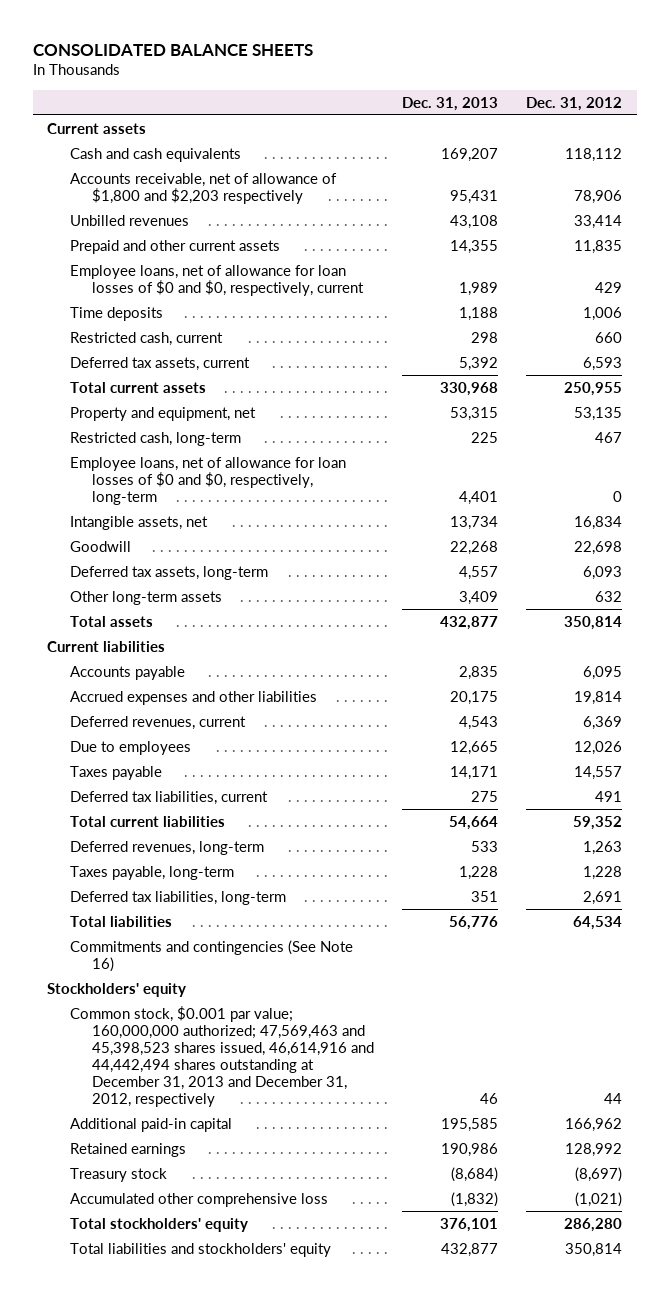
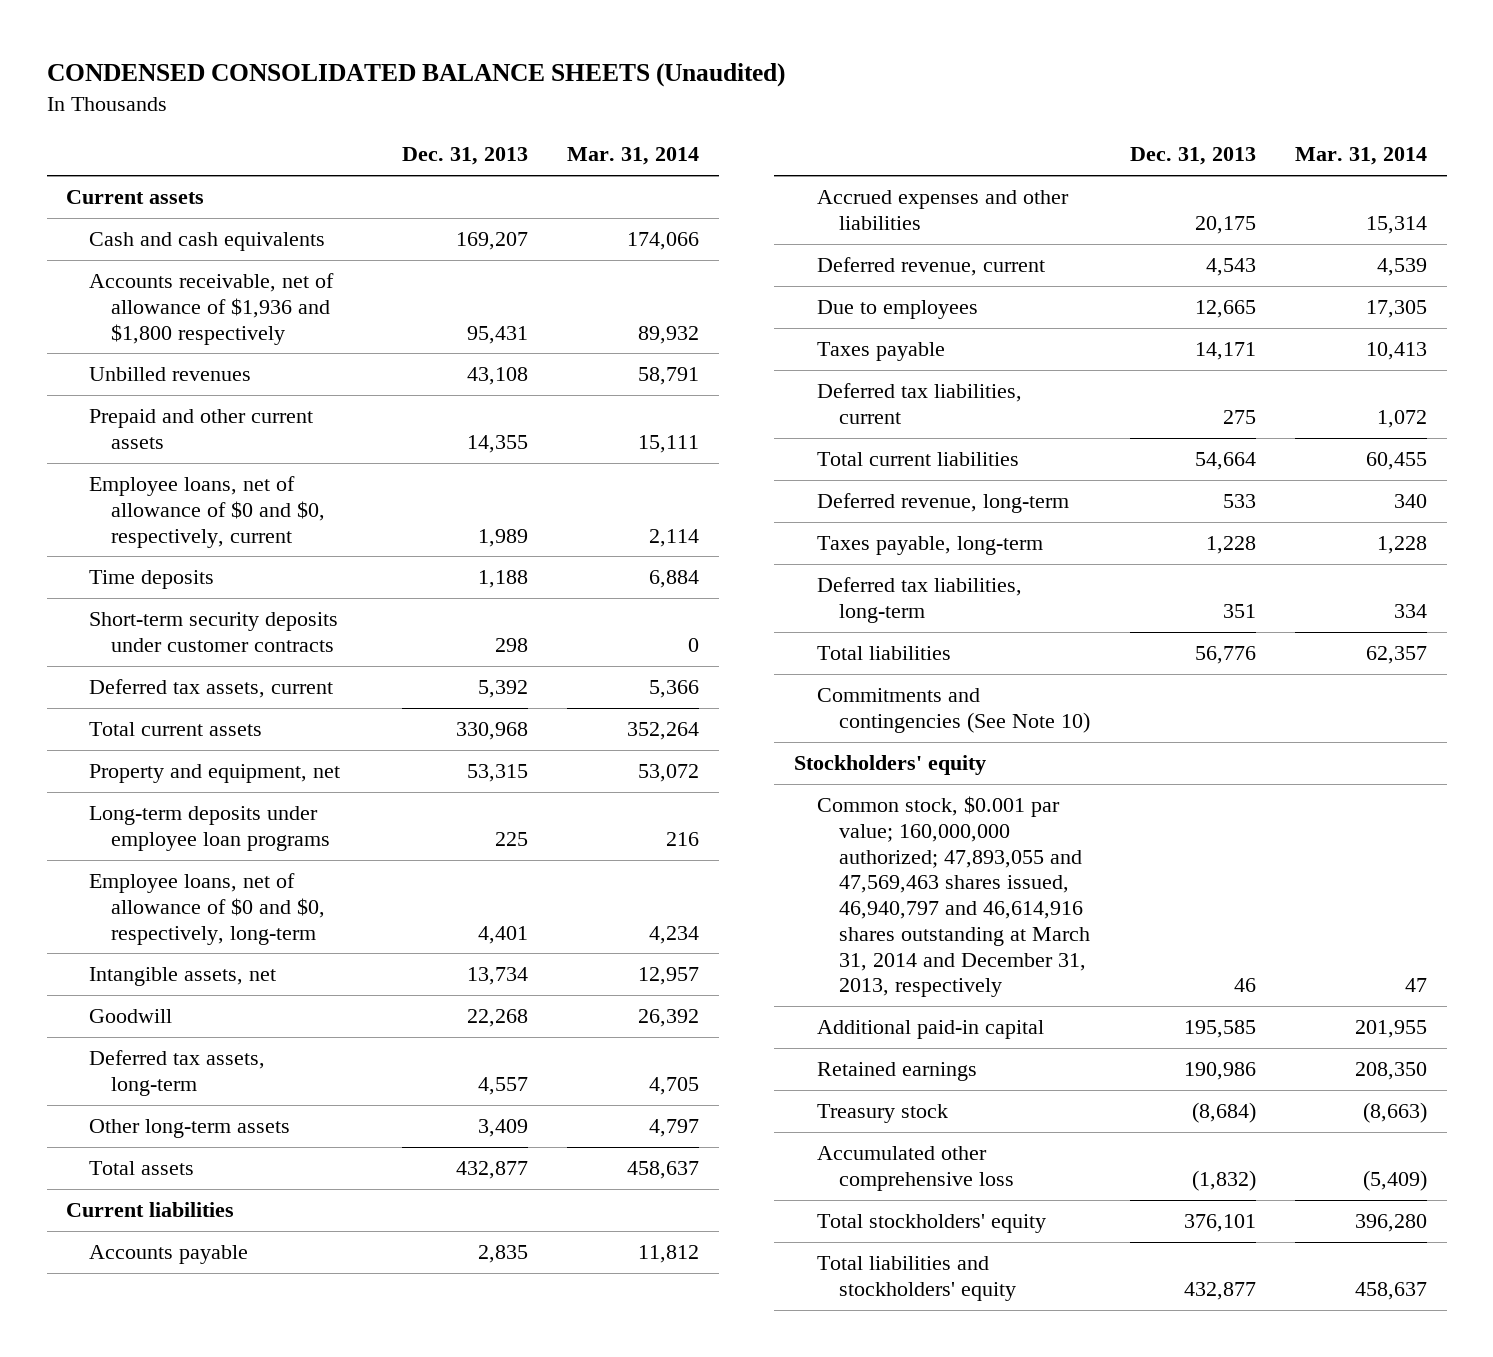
[33,43,314,56] CONSOLIDATED BALANCE SHEETS -> [46,63,785,88] CONDENSED CONSOLIDATED BALANCE SHEETS (Unaudited)
[526,96,623,111] Dec. 31, 2012 -> none
none -> [567,147,700,166] Mar. 31, 2014
[69,172,337,204] Accounts receivable, net of allowance of $1,800 and $2,203 respectively -> [88,273,334,345] Accounts receivable, net of allowance of $1,936 and $1,800 respectively
[69,264,365,296] Employee loans, net of allowance for loan losses of $0 and $0, respectively, current -> [88,476,326,548] Employee loans, net of allowance of $0 and $0, respectively, current
[69,331,223,346] Restricted cash, current -> [88,612,338,652] Short-term security deposits under customer contracts
[69,431,241,446] Restricted cash, long-term -> [88,806,331,851] Long-term deposits under employee loan programs
[69,456,346,505] Employee loans, net of allowance for loan losses of $0 and $0, respectively, long-term -> [88,873,326,945] Employee loans, net of allowance of $0 and $0, respectively, long-term
[69,715,246,730] Deferred revenues, current -> [816,257,1045,277] Deferred revenue, current
[69,840,264,855] Deferred revenues, long-term -> [816,493,1069,514] Deferred revenue, long-term
[69,939,353,972] Commitments and contingencies (See Note 16) -> [816,688,1091,733] Commitments and contingencies (See Note 10)
[69,1005,375,1107] Common stock, $0.001 par value; 160,000,000 authorized; 47,569,463 and 45,398,523 shares issued, 46,614,916 and 44,442,494 shares outstanding at December 31, 2013 and December 31, 2012, respectively -> [816,796,1091,998] Common stock, $0.001 par value; 160,000,000 authorized; 47,893,055 and 47,569,463 shares issued, 46,940,797 and 46,614,916 shares outstanding at March 31, 2014 and December 31, 2013, respectively

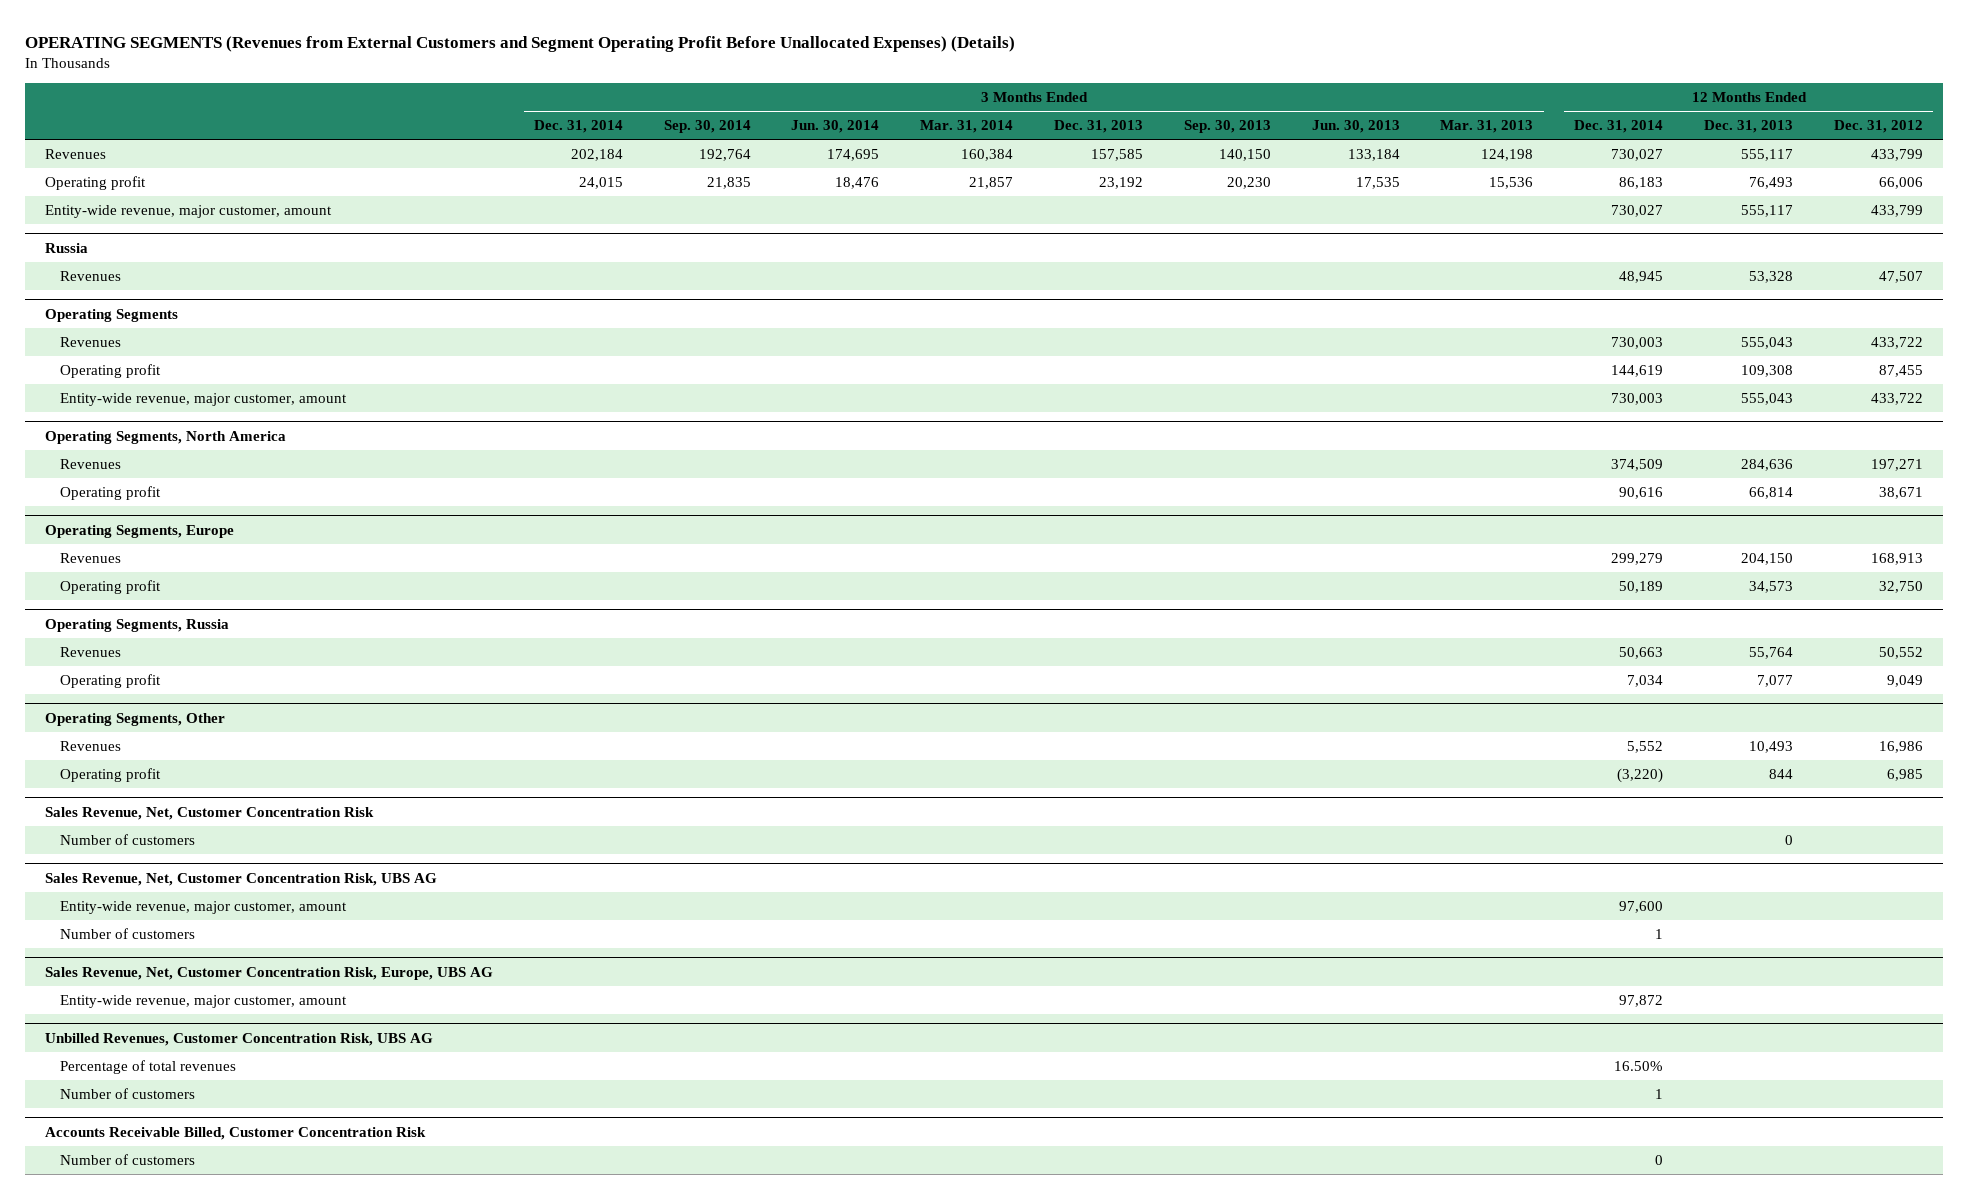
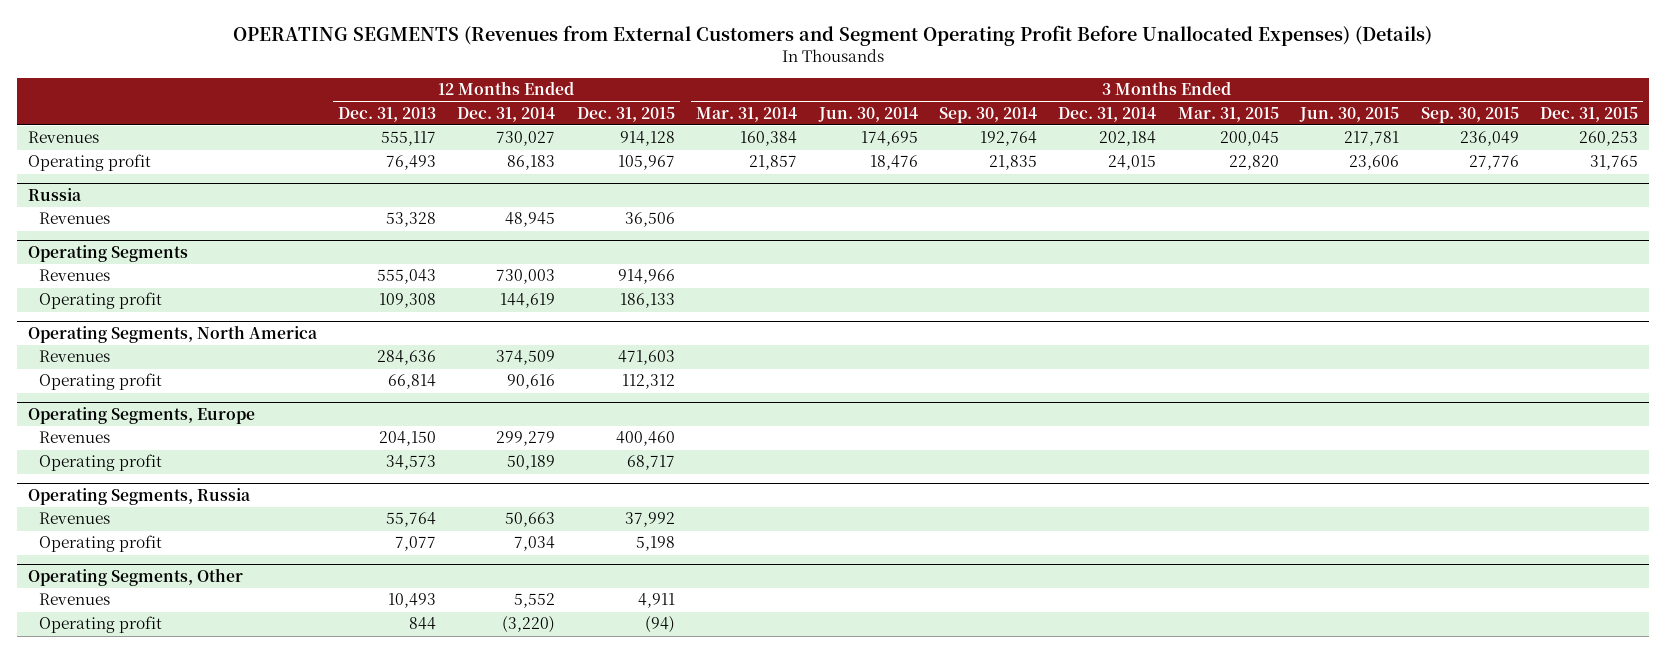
[1054,119,1144,133] Dec. 31, 2013 -> none
[1183,119,1271,133] Sep. 30, 2013 -> none
[1311,119,1400,133] Jun. 30, 2013 -> none
[1440,119,1534,133] Mar. 31, 2013 -> none
[1833,119,1923,133] Dec. 31, 2012 -> none
none -> [576,106,675,122] Dec. 31, 2015
none -> [1177,106,1279,122] Mar. 31, 2015
none -> [1299,106,1400,122] Jun. 30, 2015
none -> [1420,106,1519,123] Sep. 30, 2015
none -> [1540,106,1639,122] Dec. 31, 2015
[45,204,333,218] Entity-wide revenue, major customer, amount -> none
[59,392,347,406] Entity-wide revenue, major customer, amount -> none
[45,806,375,820] Sales Revenue, Net, Customer Concentration Risk -> none
[59,833,195,845] Number of customers -> none
[45,872,438,886] Sales Revenue, Net, Customer Concentration Risk, UBS AG -> none
[59,900,347,914] Entity-wide revenue, major customer, amount -> none
[59,927,195,939] Number of customers -> none
[45,966,494,980] Sales Revenue, Net, Customer Concentration Risk, Europe, UBS AG -> none
[59,994,347,1008] Entity-wide revenue, major customer, amount -> none
[45,1032,434,1046] Unbilled Revenues, Customer Concentration Risk, UBS AG -> none
[59,1059,236,1074] Percentage of total revenues -> none
[59,1087,195,1099] Number of customers -> none
[45,1126,427,1140] Accounts Receivable Billed, Customer Concentration Risk -> none
[59,1153,195,1165] Number of customers -> none

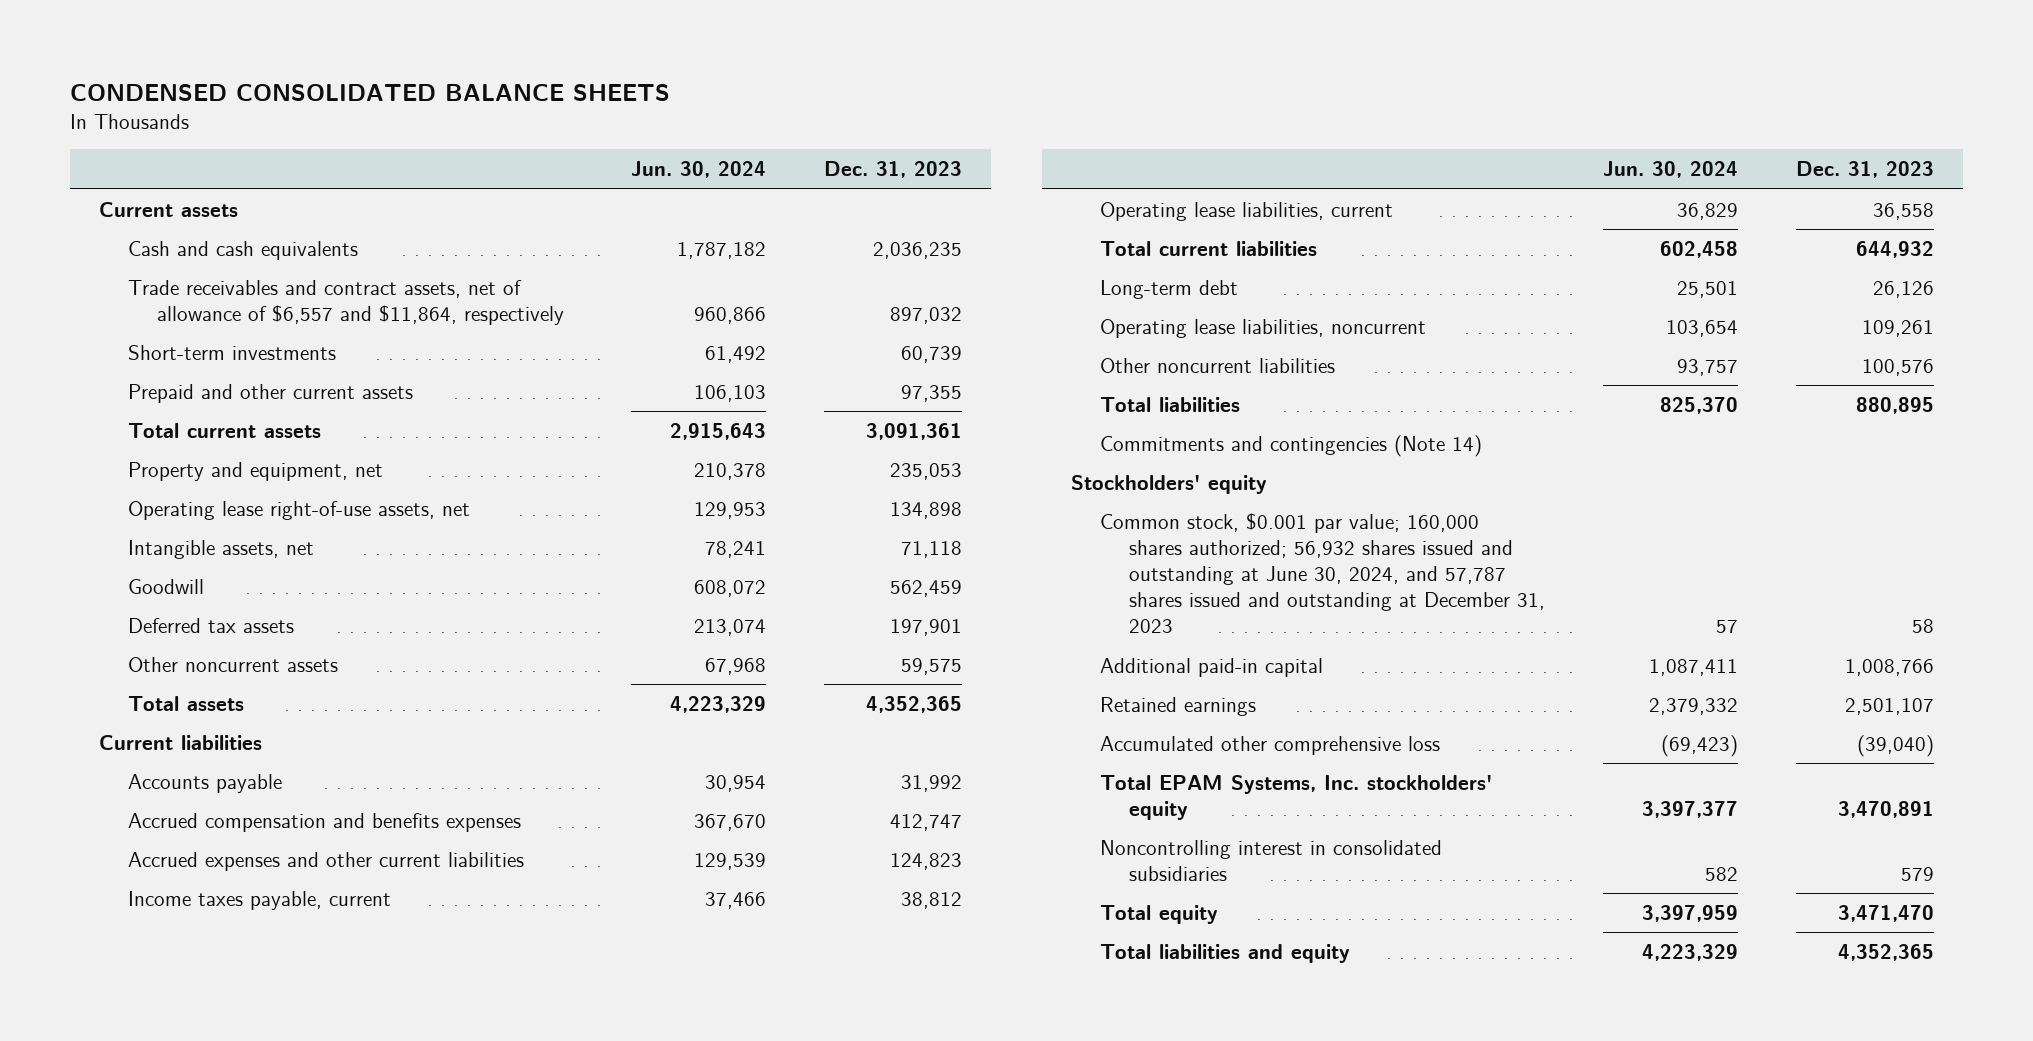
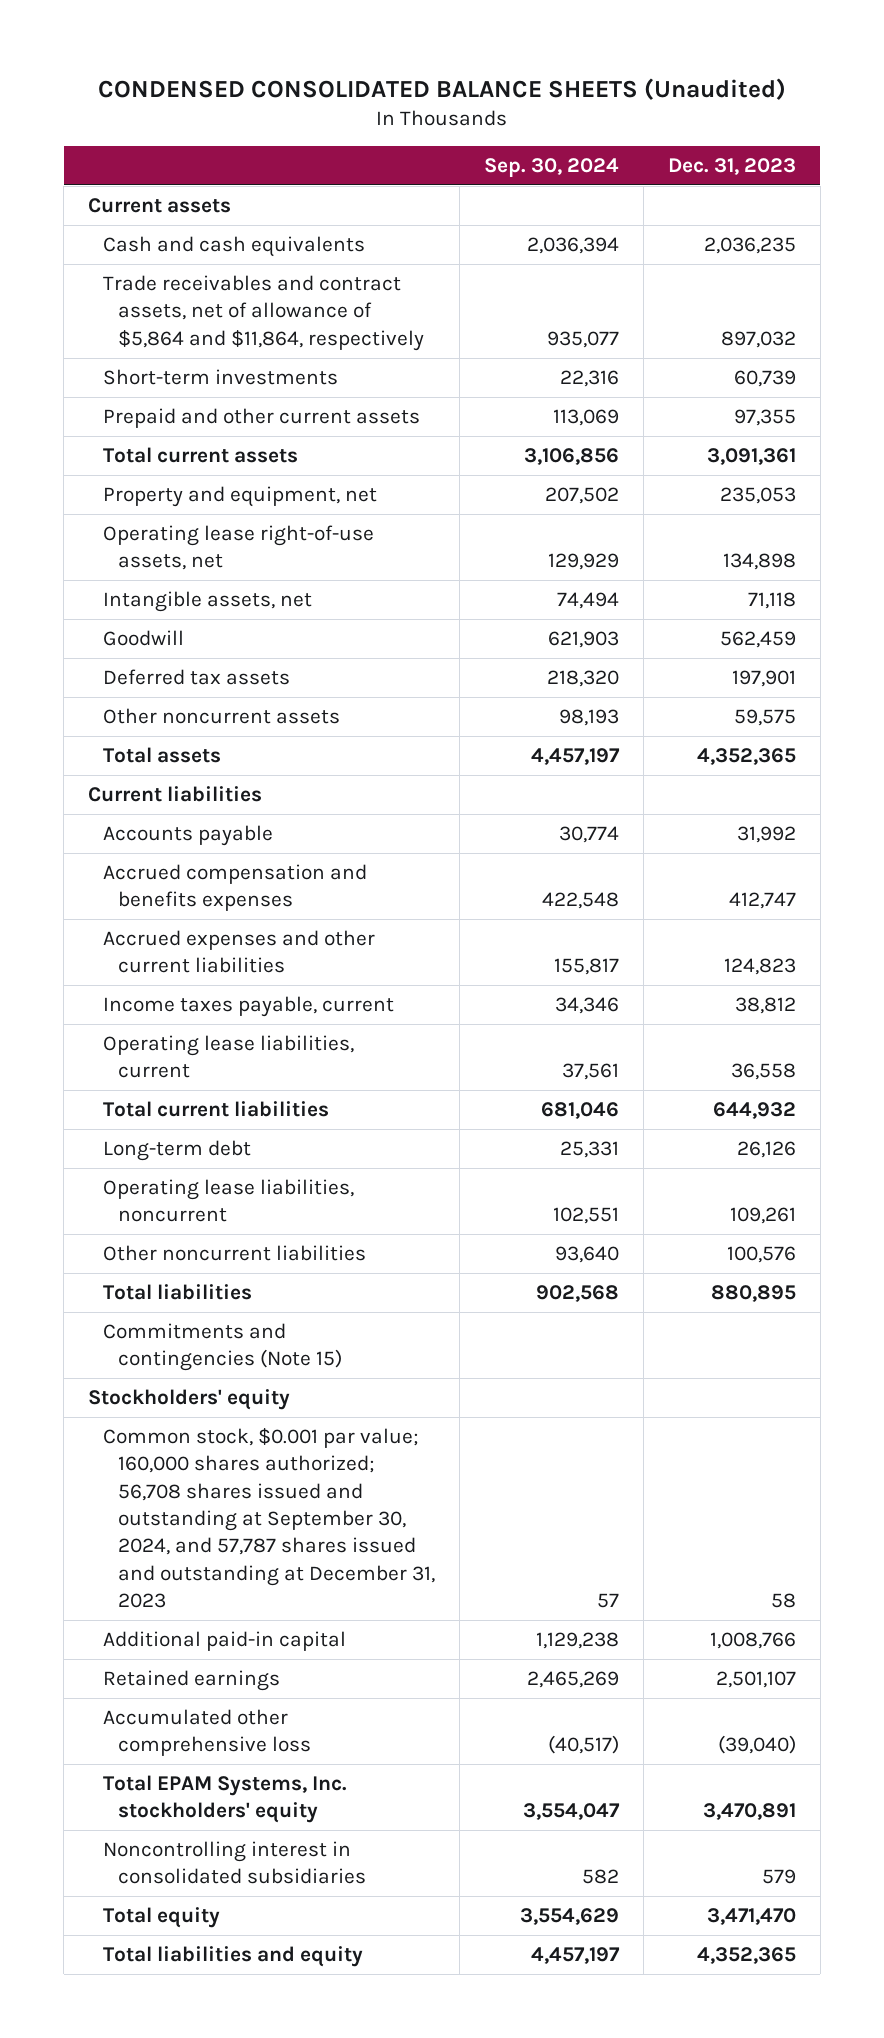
[69,84,670,102] CONDENSED CONSOLIDATED BALANCE SHEETS -> [98,77,787,100] CONDENSED CONSOLIDATED BALANCE SHEETS (Unaudited)
[631,161,767,179] Jun. 30, 2024 -> none
none -> [483,158,619,178] Sep. 30, 2024
[127,279,565,325] Trade receivables and contract assets, net of allowance of $6,557 and $11,864, respectively -> [103,275,425,351] Trade receivables and contract assets, net of allowance of $5,864 and $11,864, respectively
[1100,434,1483,457] Commitments and contingencies (Note 14) -> [103,1323,343,1372] Commitments and contingencies (Note 15)
[1100,512,1546,634] Common stock, $0.001 par value; 160,000 shares authorized; 56,932 shares issued and outstanding at June 30, 2024, and 57,787 shares issued and outstanding at December 31, 2023 -> [103,1428,436,1609] Common stock, $0.001 par value; 160,000 shares authorized; 56,708 shares issued and outstanding at September 30, 2024, and 57,787 shares issued and outstanding at December 31, 2023

